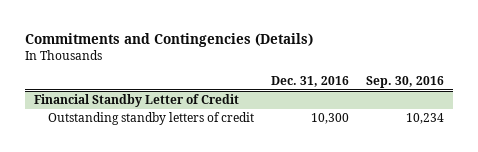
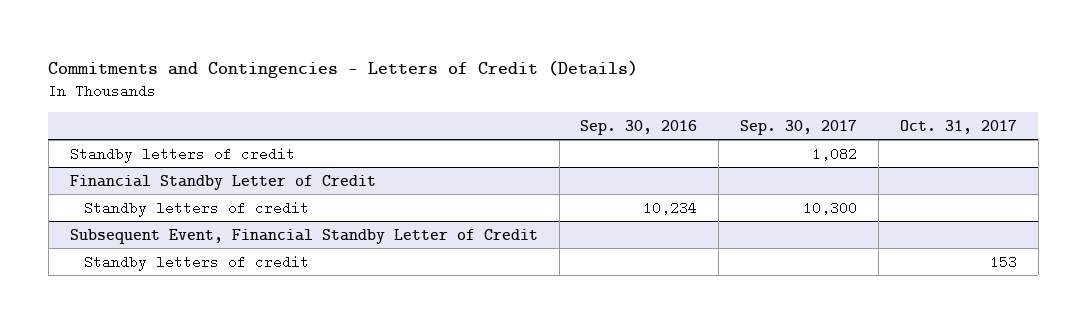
[25,32,314,47] Commitments and Contingencies (Details) -> [48,59,639,78] Commitments and Contingencies - Letters of Credit (Details)
[270,75,349,87] Dec. 31, 2016 -> none
none -> [740,119,858,135] Sep. 30, 2017
none -> [899,119,1017,134] Oct. 31, 2017
none -> [69,146,295,163] Standby letters of credit
[47,112,254,126] Outstanding standby letters of credit -> [84,200,310,217] Standby letters of credit
none -> [69,228,538,244] Subsequent Event, Financial Standby Letter of Credit
none -> [84,254,310,271] Standby letters of credit

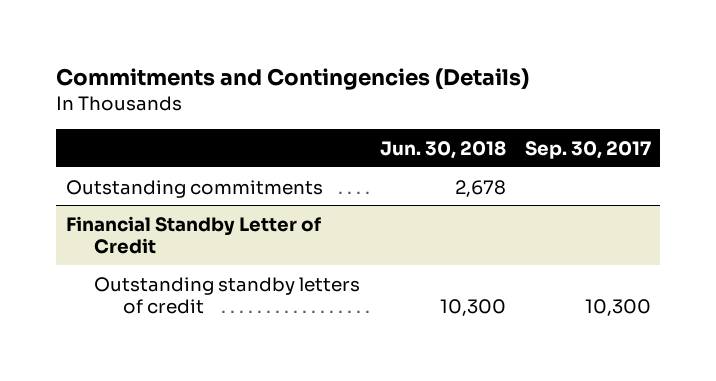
[48,59,639,78] Commitments and Contingencies - Letters of Credit (Details) -> [56,68,530,91] Commitments and Contingencies (Details)
[580,119,698,135] Sep. 30, 2016 -> none
[899,119,1017,134] Oct. 31, 2017 -> none
none -> [379,140,506,159] Jun. 30, 2018
[69,146,295,163] Standby letters of credit -> none
none -> [65,179,323,198] Outstanding commitments
[69,228,538,244] Subsequent Event, Financial Standby Letter of Credit -> none
[84,254,310,271] Standby letters of credit -> none
[84,200,310,217] Standby letters of credit -> [94,276,361,315] Outstanding standby letters of credit

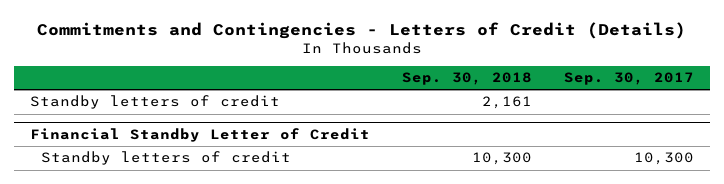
[56,68,530,91] Commitments and Contingencies (Details) -> [37,21,687,39] Commitments and Contingencies - Letters of Credit (Details)
[379,140,506,159] Jun. 30, 2018 -> none
none -> [402,72,533,86] Sep. 30, 2018
[65,179,323,198] Outstanding commitments -> none
none -> [30,95,281,110] Standby letters of credit
[94,276,361,315] Outstanding standby letters of credit -> [41,151,292,166] Standby letters of credit

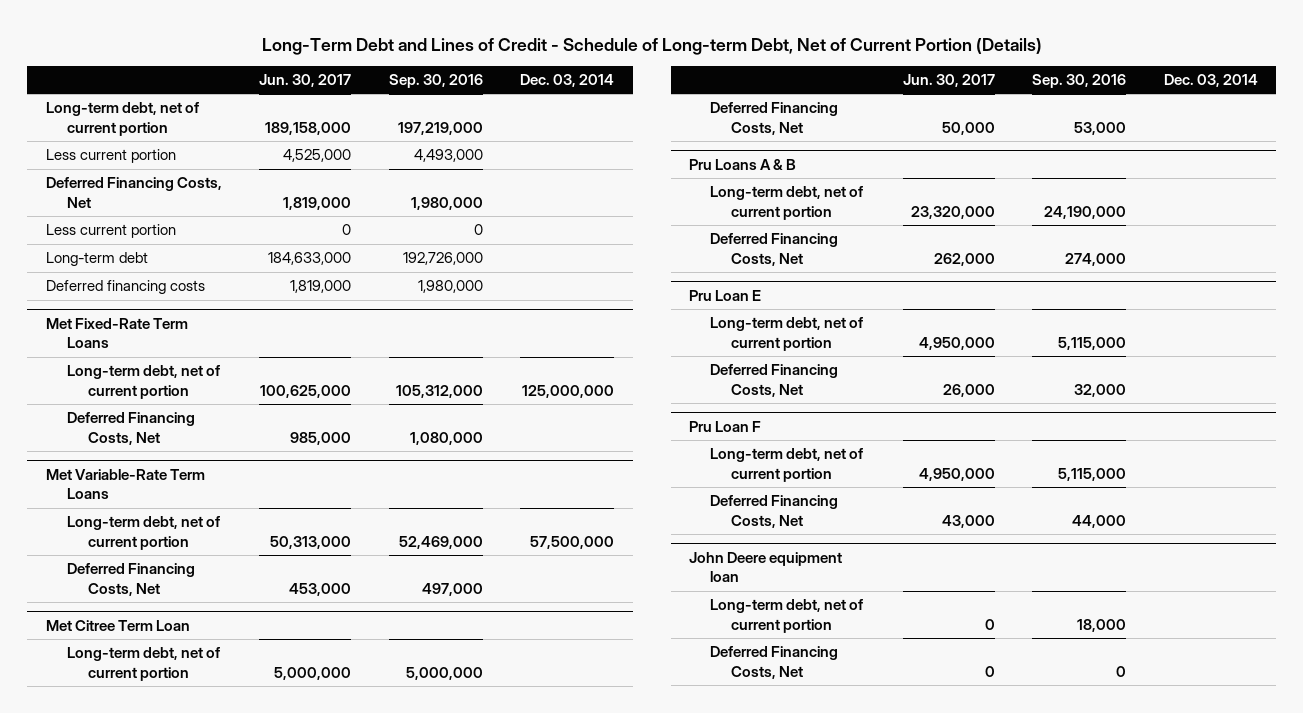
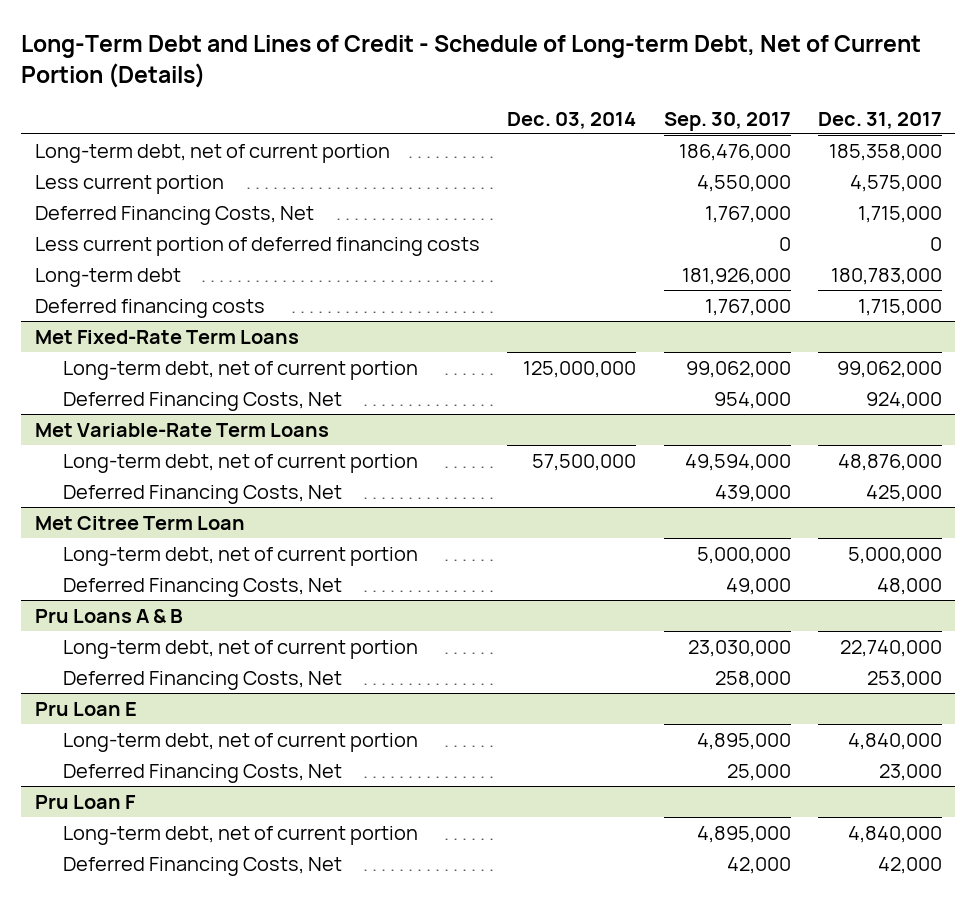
[259,74,352,88] Jun. 30, 2017 -> none
[388,74,483,89] Sep. 30, 2016 -> none
none -> [663,111,791,131] Sep. 30, 2017
none -> [817,111,942,129] Dec. 31, 2017
[45,224,176,239] Less current portion -> [34,236,480,256] Less current portion of deferred financing costs
[689,552,843,583] John Deere equipment loan -> none
[710,599,864,633] Long-term debt, net of current portion -> none
[710,646,839,679] Deferred Financing Costs, Net -> none

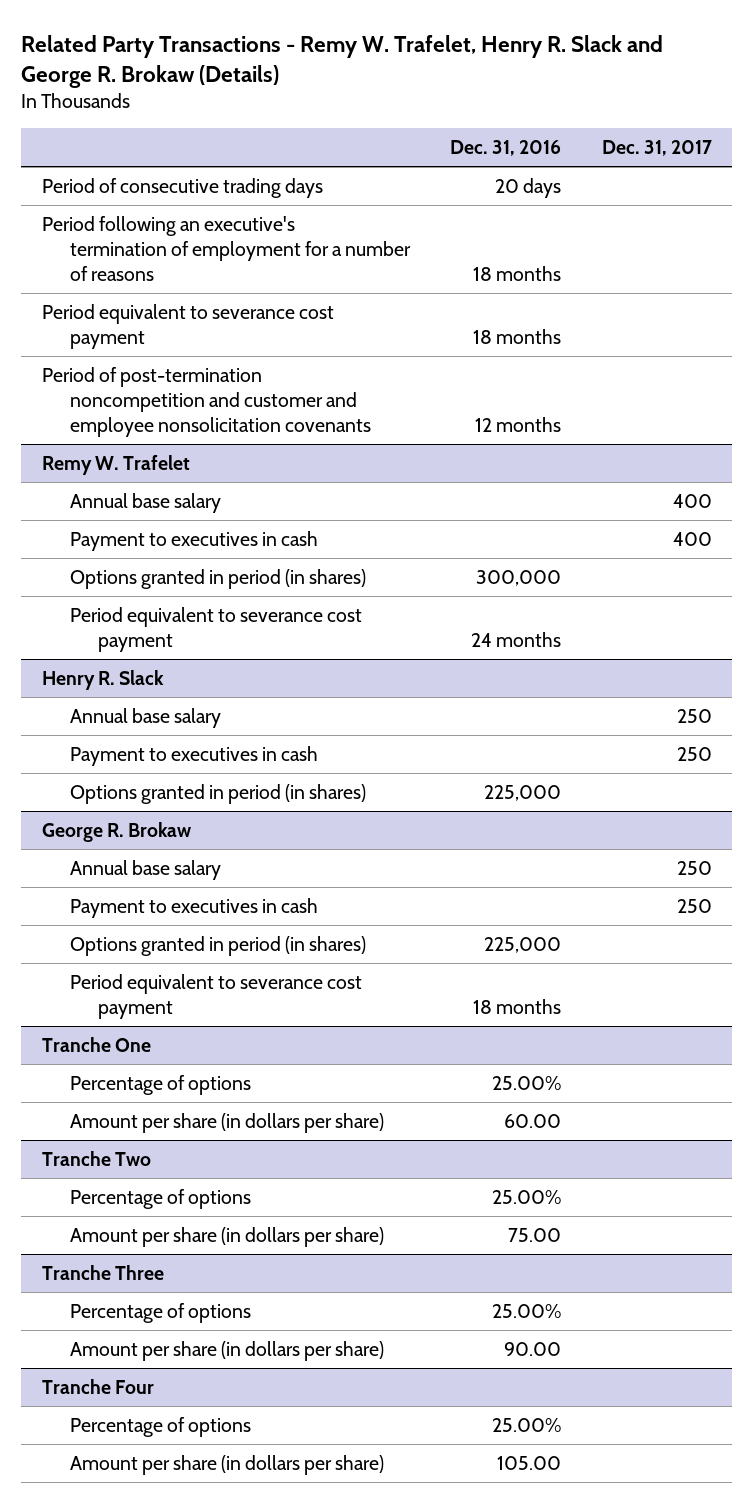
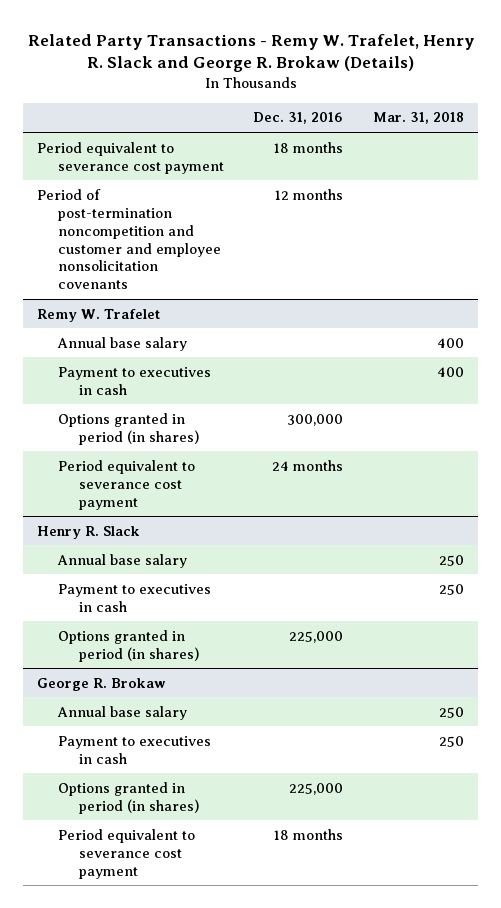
[602,139,713,156] Dec. 31, 2017 -> none
none -> [372,112,464,125] Mar. 31, 2018
[41,178,323,199] Period of consecutive trading days -> none
[41,216,411,281] Period following an executive's termination of employment for a number of reasons -> none
[41,1037,151,1053] Tranche One -> none
[69,1075,251,1096] Percentage of options -> none
[69,1113,384,1134] Amount per share (in dollars per share) -> none
[41,1151,151,1167] Tranche Two -> none
[69,1189,251,1210] Percentage of options -> none
[69,1227,384,1248] Amount per share (in dollars per share) -> none
[41,1265,164,1281] Tranche Three -> none
[69,1303,251,1324] Percentage of options -> none
[69,1341,384,1362] Amount per share (in dollars per share) -> none
[41,1379,154,1395] Tranche Four -> none
[69,1417,251,1438] Percentage of options -> none
[69,1455,384,1476] Amount per share (in dollars per share) -> none

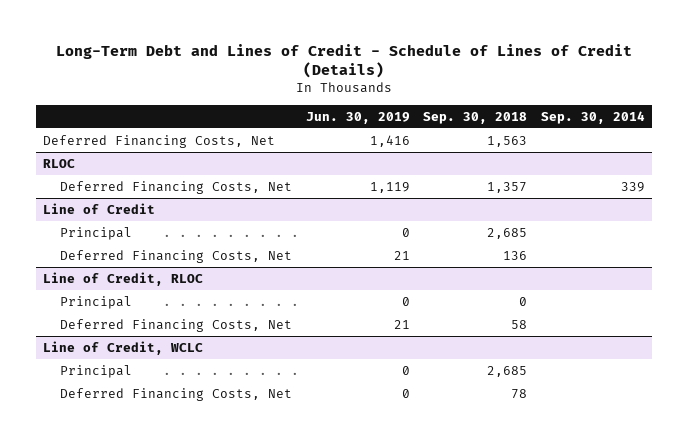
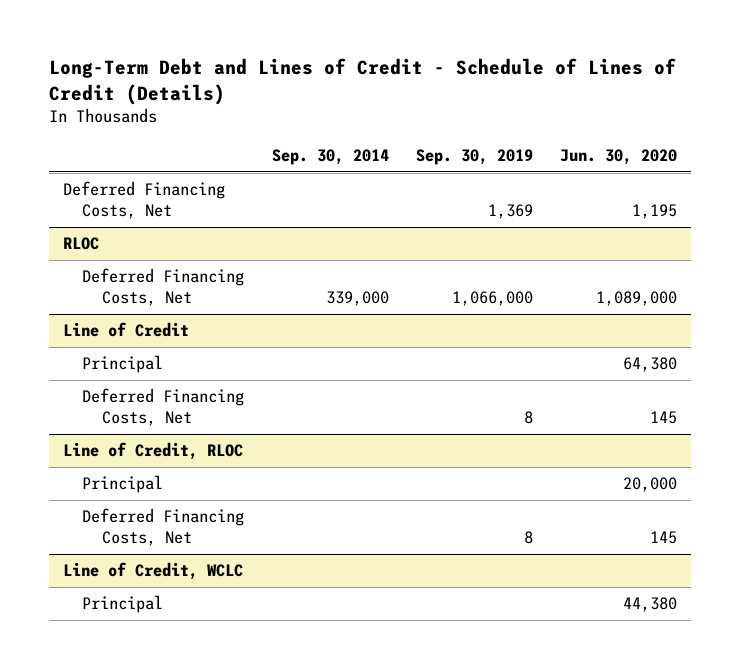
[305,111,410,124] Jun. 30, 2019 -> none
[423,111,528,124] Sep. 30, 2018 -> none
none -> [415,148,533,165] Sep. 30, 2019
none -> [560,148,678,165] Jun. 30, 2020
[620,181,645,192] 339 -> [325,290,389,306] 339,000
[59,387,292,401] Deferred Financing Costs, Net -> none

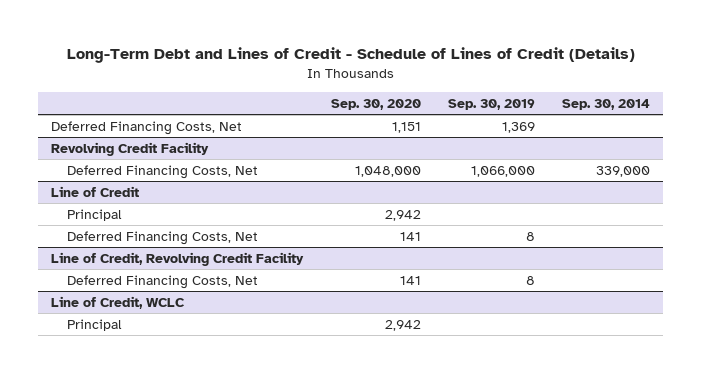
[560,148,678,165] Jun. 30, 2020 -> none
none -> [330,98,421,110] Sep. 30, 2020
[62,237,99,251] RLOC -> [51,141,210,156] Revolving Credit Facility
[82,475,164,494] Principal -> none
[62,442,243,461] Line of Credit, RLOC -> [51,251,305,266] Line of Credit, Revolving Credit Facility

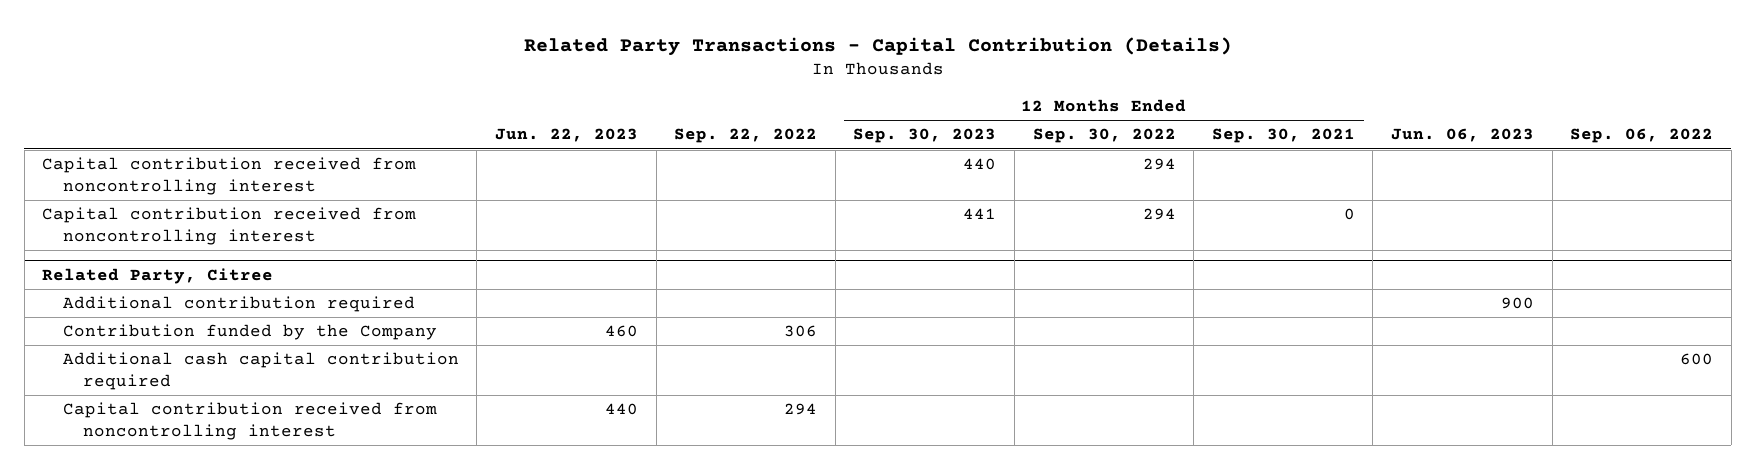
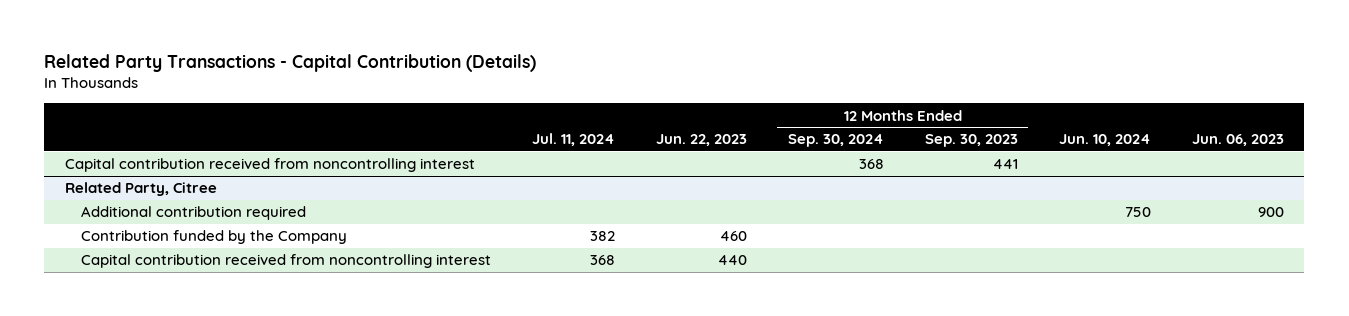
[674,128,818,144] Sep. 22, 2022 -> none
[1032,128,1176,144] Sep. 30, 2022 -> none
[1211,128,1355,144] Sep. 30, 2021 -> none
[1570,128,1714,144] Sep. 06, 2022 -> none
none -> [531,133,615,147] Jul. 11, 2024
none -> [787,134,884,148] Sep. 30, 2024
none -> [1058,134,1151,147] Jun. 10, 2024
[42,157,417,196] Capital contribution received from noncontrolling interest -> none
[62,352,459,391] Additional cash capital contribution required -> none

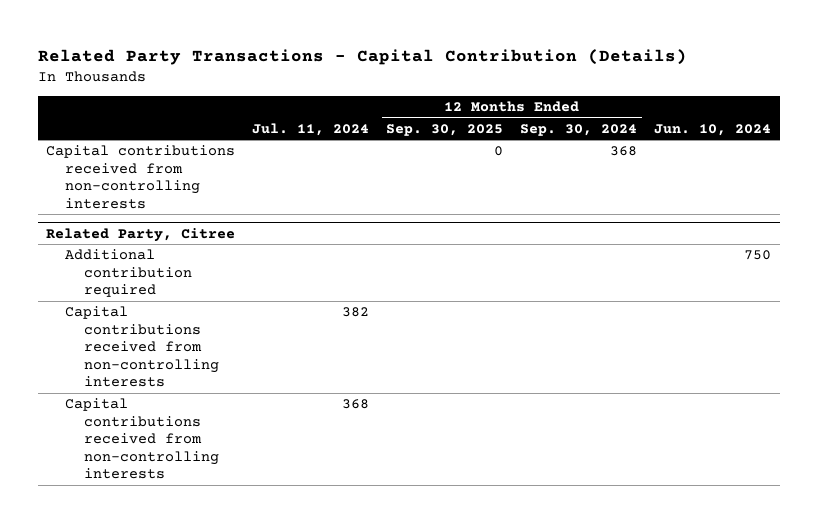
[655,134,747,147] Jun. 22, 2023 -> none
[924,134,1018,148] Sep. 30, 2023 -> none
[1191,134,1284,147] Jun. 06, 2023 -> none
none -> [386,123,504,136] Sep. 30, 2025
[64,158,475,173] Capital contribution received from noncontrolling interest -> [46,145,236,209] Capital contributions received from non-controlling interests
[80,230,347,245] Contribution funded by the Company -> [64,306,219,388] Capital contributions received from non-controlling interests
[80,254,491,269] Capital contribution received from noncontrolling interest -> [64,398,219,480] Capital contributions received from non-controlling interests

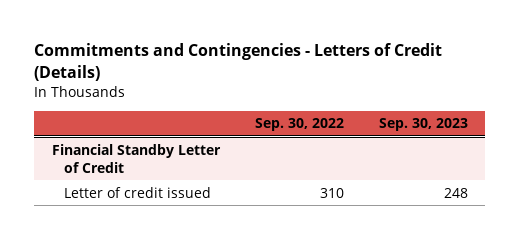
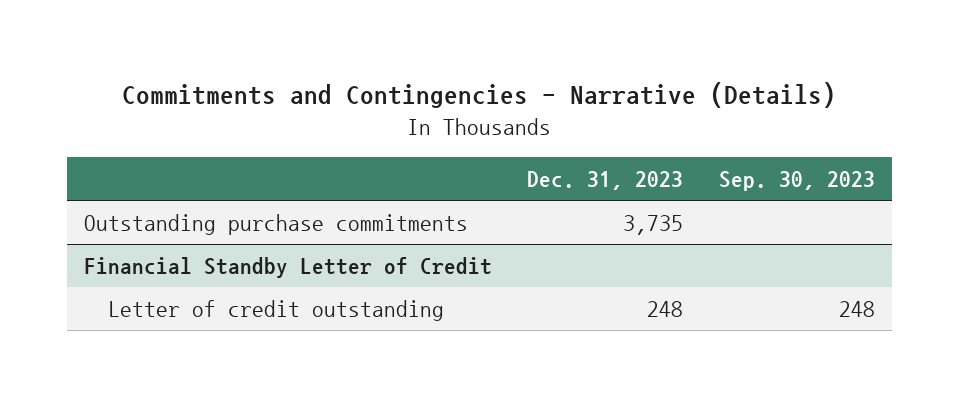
[33,42,442,81] Commitments and Contingencies - Letters of Credit (Details) -> [122,81,837,108] Commitments and Contingencies - Narrative (Details)
[254,118,344,132] Sep. 30, 2022 -> none
none -> [527,170,684,190] Dec. 31, 2023
none -> [84,213,469,235] Outstanding purchase commitments
[63,186,211,198] Letter of credit issued -> [107,299,444,321] Letter of credit outstanding

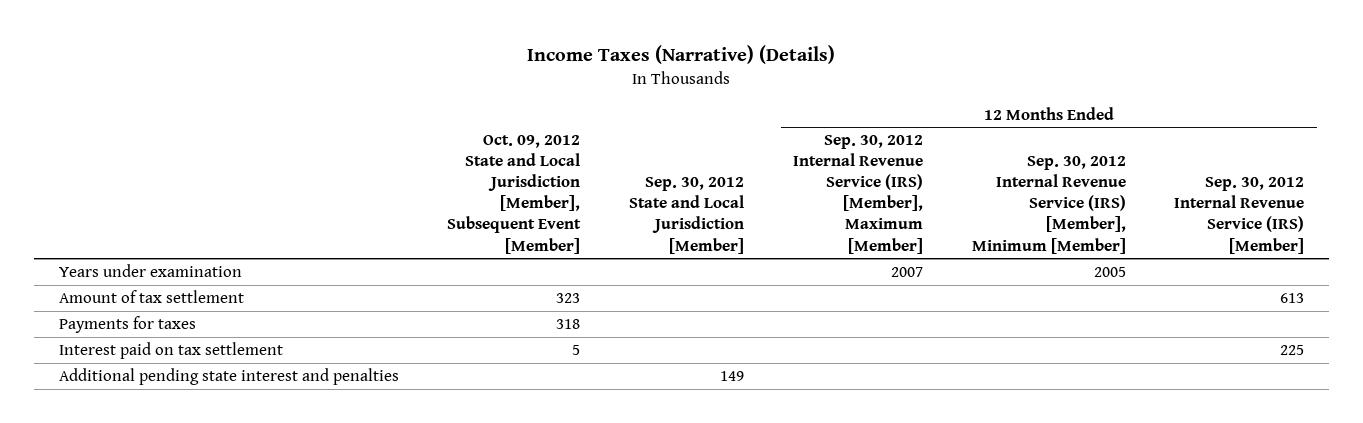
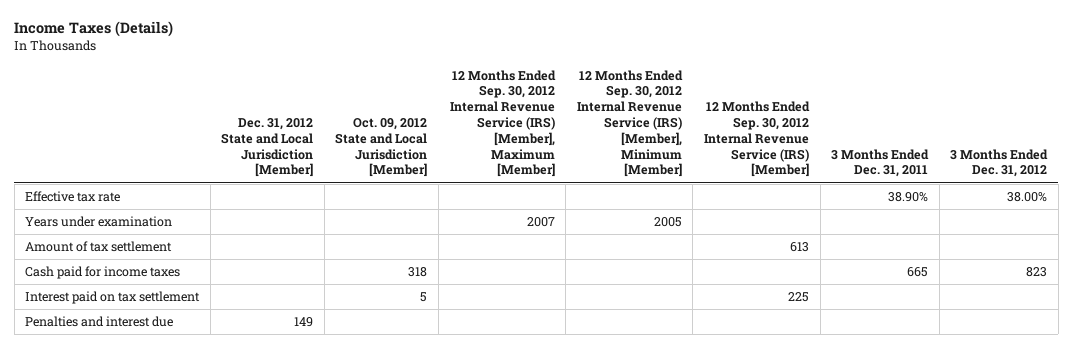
[527,44,836,64] Income Taxes (Narrative) (Details) -> [14,21,174,38] Income Taxes (Details)
[447,135,582,254] Oct. 09, 2012 State and Local Jurisdiction [Member], Subsequent Event [Member] -> none
[629,177,745,254] Sep. 30, 2012 State and Local Jurisdiction [Member] -> none
none -> [221,118,314,178] Dec. 31, 2012 State and Local Jurisdiction [Member]
none -> [335,118,428,178] Oct. 09, 2012 State and Local Jurisdiction [Member]
none -> [831,148,930,178] 3 Months Ended Dec. 31, 2011
none -> [950,148,1049,178] 3 Months Ended Dec. 31, 2012
none -> [25,191,121,203] Effective tax rate
[58,316,196,334] Payments for taxes -> [25,266,181,280] Cash paid for income taxes
[58,368,399,386] Additional pending state interest and penalties -> [25,316,174,328] Penalties and interest due

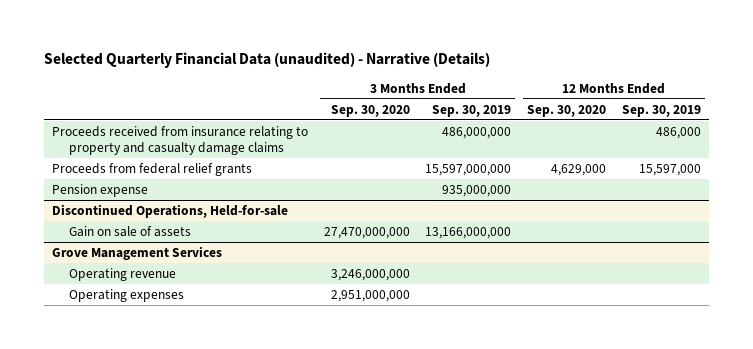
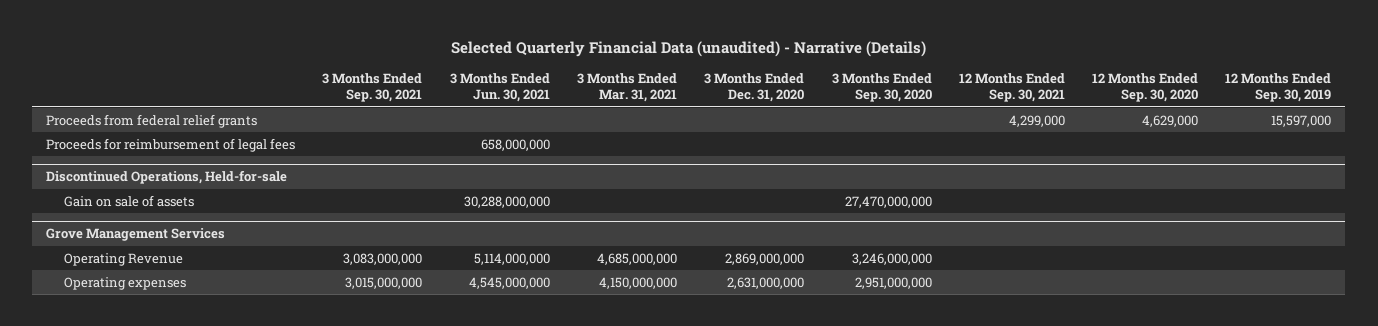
[432,104,512,117] Sep. 30, 2019 -> none
none -> [322,72,423,103] 3 Months Ended Sep. 30, 2021
none -> [449,72,550,103] 3 Months Ended Jun. 30, 2021
none -> [576,72,677,103] 3 Months Ended Mar. 31, 2021
none -> [704,72,805,103] 3 Months Ended Dec. 31, 2020
none -> [958,72,1065,103] 12 Months Ended Sep. 30, 2021
[51,125,308,156] Proceeds received from insurance relating to property and casualty damage claims -> none
[51,183,148,197] Pension expense -> none
none -> [46,137,296,152] Proceeds for reimbursement of legal fees
[68,267,176,281] Operating revenue -> [63,252,183,266] Operating Revenue

